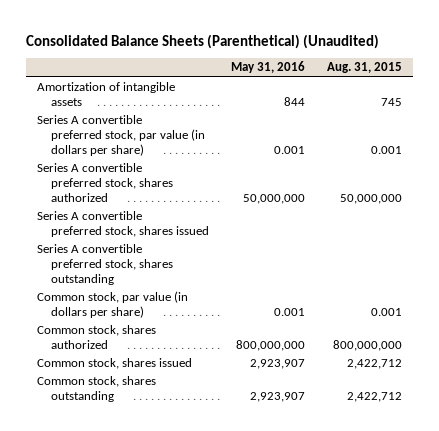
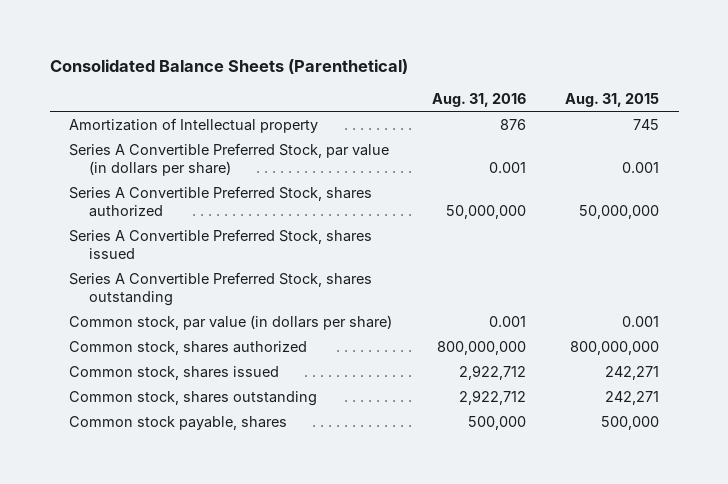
[26,33,380,49] Consolidated Balance Sheets (Parenthetical) (Unaudited) -> [49,58,408,74] Consolidated Balance Sheets (Parenthetical)
[231,61,306,74] May 31, 2016 -> none
none -> [431,92,526,107] Aug. 31, 2016
[37,82,176,107] Amortization of intangible assets -> [69,117,319,133] Amortization of Intellectual property
[37,115,206,156] Series A convertible preferred stock, par value (in dollars per share) -> [69,142,390,177] Series A Convertible Preferred Stock, par value (in dollars per share)
[37,163,174,202] Series A convertible preferred stock, shares authorized -> [69,185,373,218] Series A Convertible Preferred Stock, shares authorized
[37,211,210,238] Series A convertible preferred stock, shares issued -> [69,228,373,260] Series A Convertible Preferred Stock, shares issued
[37,244,174,285] Series A convertible preferred stock, shares outstanding -> [69,271,373,307] Series A Convertible Preferred Stock, shares outstanding
[347,359,403,370] 2,422,712 -> [605,365,660,380] 242,271
[347,392,403,403] 2,422,712 -> [605,390,660,405] 242,271
none -> [69,415,288,430] Common stock payable, shares

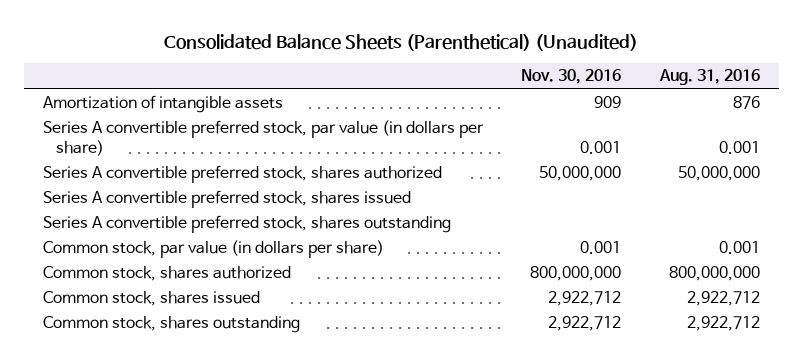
[49,58,408,74] Consolidated Balance Sheets (Parenthetical) -> [164,33,639,51] Consolidated Balance Sheets (Parenthetical) (Unaudited)
[565,92,660,107] Aug. 31, 2015 -> none
none -> [521,69,622,85] Nov. 30, 2016
[69,117,319,133] Amortization of Intellectual property -> [42,95,283,114] Amortization of intangible assets
[69,142,390,177] Series A Convertible Preferred Stock, par value (in dollars per share) -> [42,120,484,157] Series A convertible preferred stock, par value (in dollars per share)
[69,185,373,218] Series A Convertible Preferred Stock, shares authorized -> [42,165,442,184] Series A convertible preferred stock, shares authorized
[69,228,373,260] Series A Convertible Preferred Stock, shares issued -> [42,190,411,209] Series A convertible preferred stock, shares issued
[69,271,373,307] Series A Convertible Preferred Stock, shares outstanding -> [42,215,451,234] Series A convertible preferred stock, shares outstanding
[69,415,288,430] Common stock payable, shares -> none

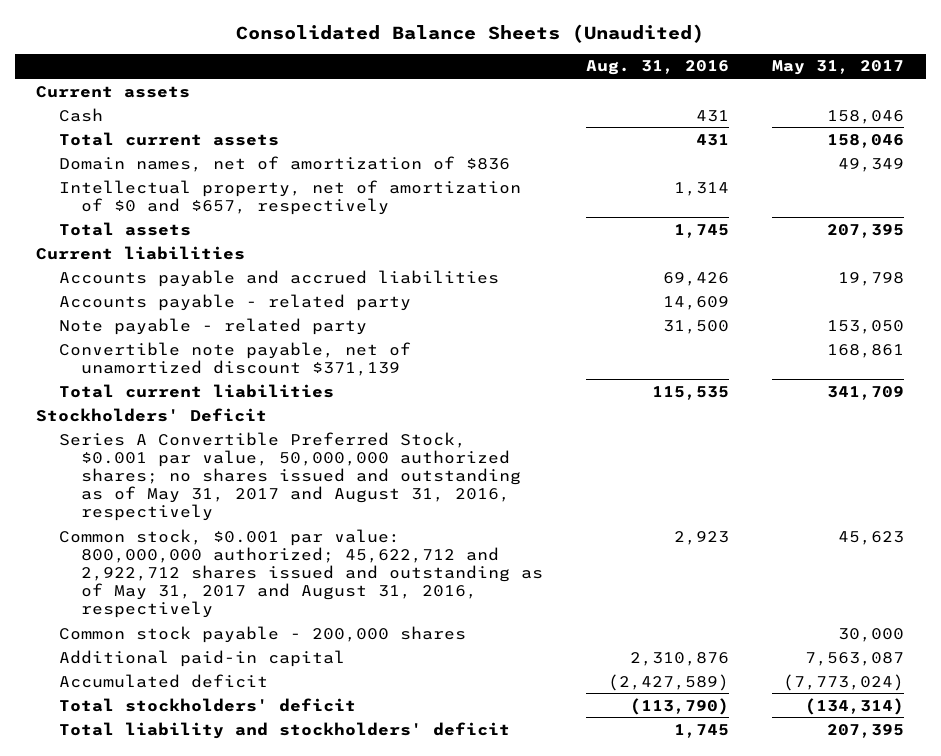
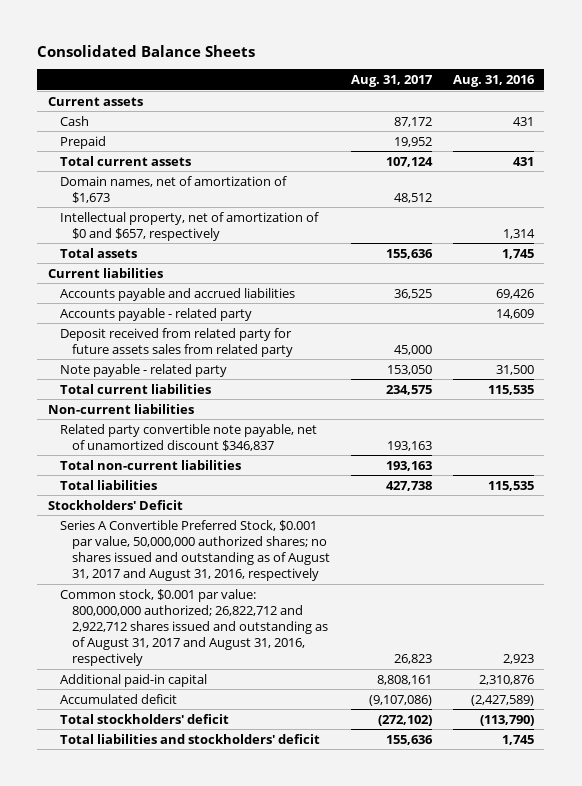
[236,23,705,43] Consolidated Balance Sheets (Unaudited) -> [37,44,256,57] Consolidated Balance Sheets
[772,60,905,76] May 31, 2017 -> none
none -> [350,75,433,88] Aug. 31, 2017
none -> [59,135,106,149] Prepaid
[58,155,510,172] Domain names, net of amortization of $836 -> [59,175,287,203] Domain names, net of amortization of $1,673
none -> [59,327,293,357] Deposit received from related party for future assets sales from related party
[58,341,411,376] Convertible note payable, net of unamortized discount $371,139 -> none
none -> [47,403,194,414] Non-current liabilities
none -> [59,423,317,451] Related party convertible note payable, net of unamortized discount $346,837
none -> [59,459,241,470] Total non-current liabilities
none -> [59,479,157,490] Total liabilities
[58,625,466,643] Common stock payable - 200,000 shares -> none
[58,431,521,521] Series A Convertible Preferred Stock, $0.001 par value, 50,000,000 authorized shares; no shares issued and outstanding as of May 31, 2017 and August 31, 2016, respectively -> [59,519,330,582] Series A Convertible Preferred Stock, $0.001 par value, 50,000,000 authorized shares; no shares issued and outstanding as of August 31, 2017 and August 31, 2016, respectively
[58,528,543,618] Common stock, $0.001 par value: 800,000,000 authorized; 45,622,712 and 2,922,712 shares issued and outstanding as of May 31, 2017 and August 31, 2016, respectively -> [59,588,328,667] Common stock, $0.001 par value: 800,000,000 authorized; 26,822,712 and 2,922,712 shares issued and outstanding as of August 31, 2017 and August 31, 2016, respectively
[58,721,510,739] Total liability and stockholders' deficit -> [59,733,320,744] Total liabilities and stockholders' deficit

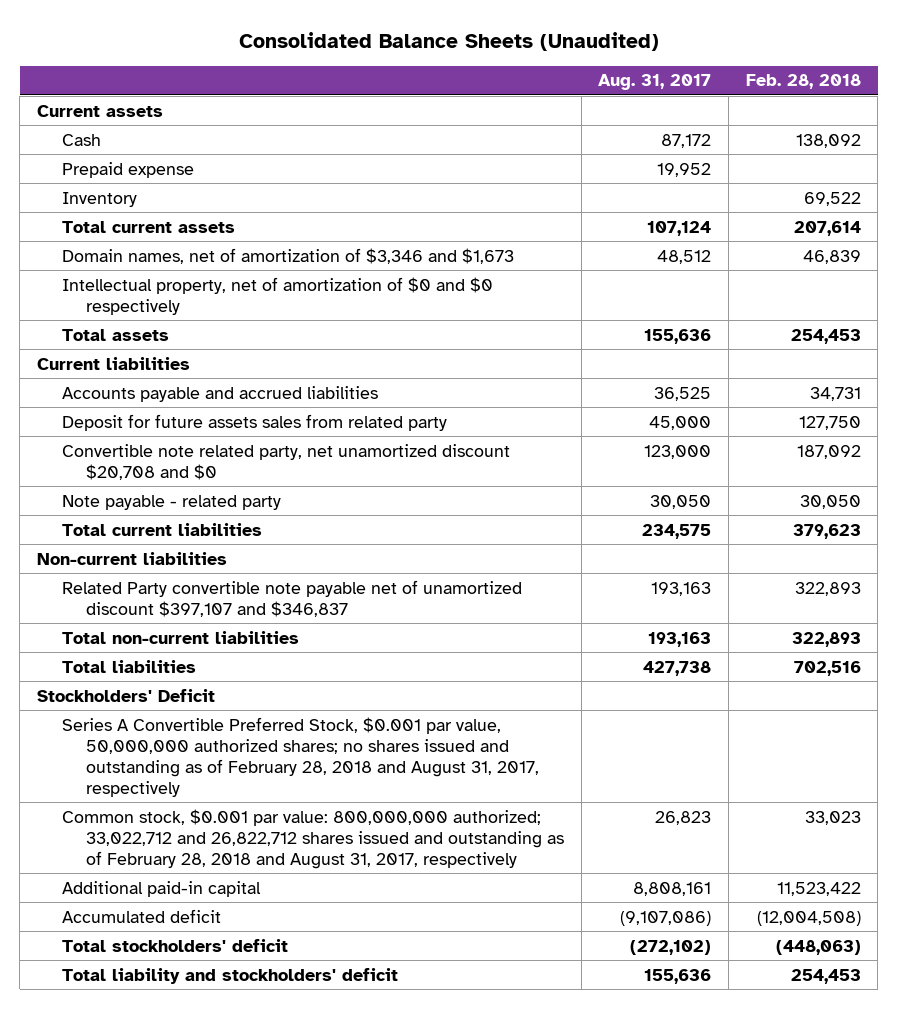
[37,44,256,57] Consolidated Balance Sheets -> [238,31,659,51] Consolidated Balance Sheets (Unaudited)
[452,75,535,88] Aug. 31, 2016 -> none
none -> [745,74,861,90] Feb. 28, 2018
[59,135,106,149] Prepaid -> [61,161,194,178] Prepaid expense
none -> [61,191,137,207] Inventory
[59,175,287,203] Domain names, net of amortization of $1,673 -> [61,247,514,264] Domain names, net of amortization of $3,346 and $1,673
[59,211,319,241] Intellectual property, net of amortization of $0 and $657, respectively -> [61,276,493,315] Intellectual property, net of amortization of $0 and $0 respectively
[59,307,252,321] Accounts payable - related party -> none
[59,327,293,357] Deposit received from related party for future assets sales from related party -> [61,413,447,431] Deposit for future assets sales from related party
none -> [61,443,510,480] Convertible note related party, net unamortized discount $20,708 and $0
[386,364,432,375] 153,050 -> [650,494,712,509] 30,050
[59,423,317,451] Related party convertible note payable, net of unamortized discount $346,837 -> [61,579,522,617] Related Party convertible note payable net of unamortized discount $397,107 and $346,837
[59,519,330,582] Series A Convertible Preferred Stock, $0.001 par value, 50,000,000 authorized shares; no shares issued and outstanding as of August 31, 2017 and August 31, 2016, respectively -> [61,716,540,797] Series A Convertible Preferred Stock, $0.001 par value, 50,000,000 authorized shares; no shares issued and outstanding as of February 28, 2018 and August 31, 2017, respectively
[59,588,328,667] Common stock, $0.001 par value: 800,000,000 authorized; 26,822,712 and 2,922,712 shares issued and outstanding as of August 31, 2017 and August 31, 2016, respectively -> [61,808,565,869] Common stock, $0.001 par value: 800,000,000 authorized; 33,022,712 and 26,822,712 shares issued and outstanding as of February 28, 2018 and August 31, 2017, respectively
[59,733,320,744] Total liabilities and stockholders' deficit -> [61,967,398,984] Total liability and stockholders' deficit

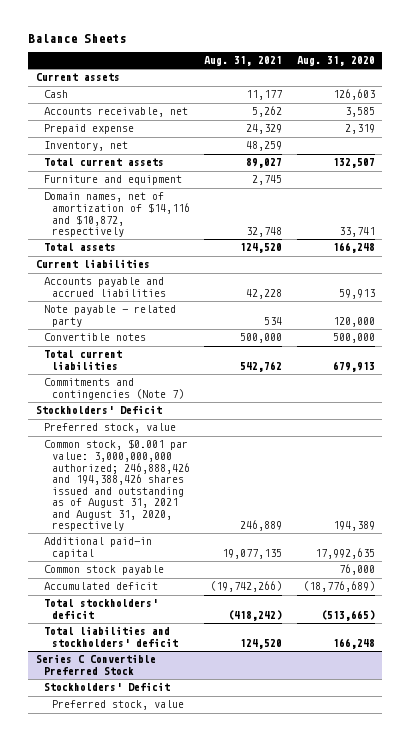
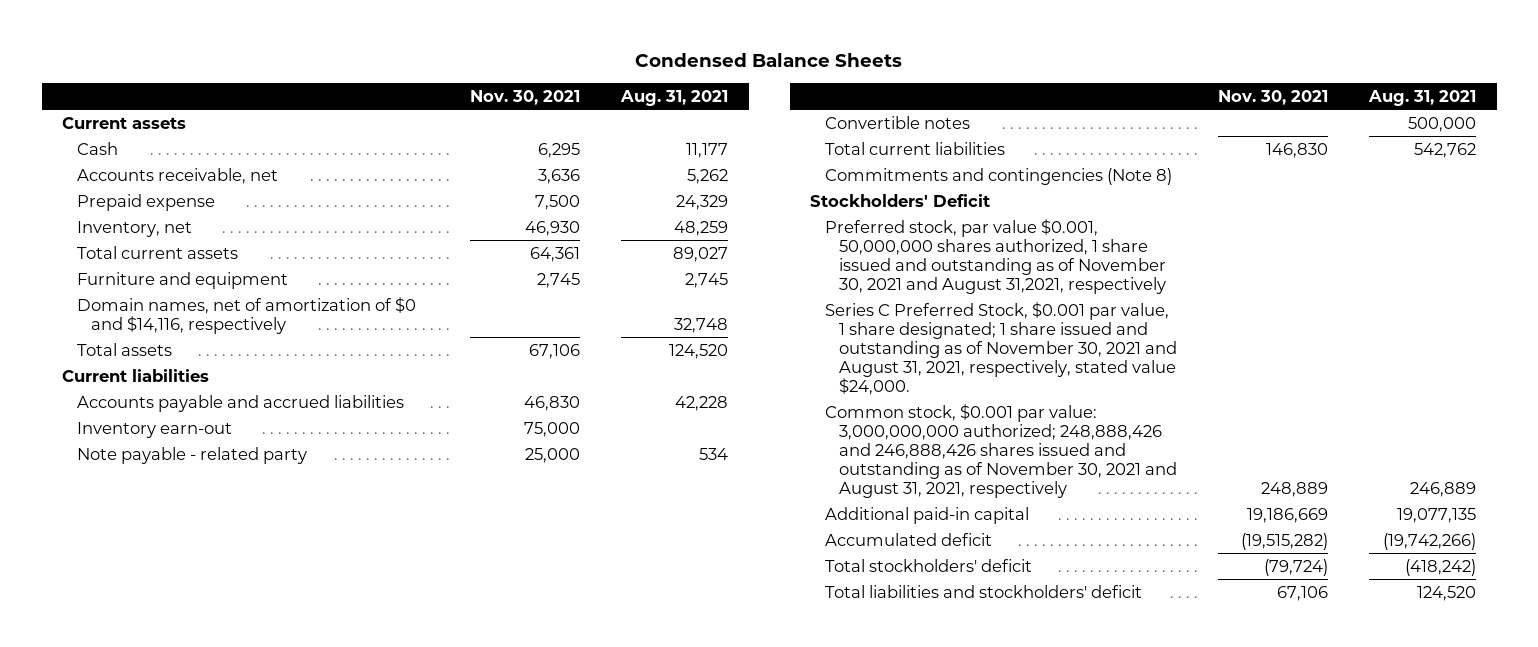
[28,33,127,43] Balance Sheets -> [635,53,903,68] Condensed Balance Sheets
[296,56,375,67] Aug. 31, 2020 -> none
none -> [470,90,581,106] Nov. 30, 2021
[43,192,190,238] Domain names, net of amortization of $14,116 and $10,872, respectively -> [76,296,416,334] Domain names, net of amortization of $0 and $14,116, respectively
none -> [76,421,232,438] Inventory earn-out
[43,378,184,400] Commitments and contingencies (Note 7) -> [824,167,1172,185] Commitments and contingencies (Note 8)
[43,423,176,434] Preferred stock, value -> [824,218,1167,294] Preferred stock, par value $0.001, 50,000,000 shares authorized, 1 share issued and outstanding as of November 30, 2021 and August 31,2021, respectively
none -> [824,301,1178,395] Series C Preferred Stock, $0.001 par value, 1 share designated; 1 share issued and outstanding as of November 30, 2021 and August 31, 2021, respectively, stated value $24,000.
[43,439,190,532] Common stock, $0.001 par value: 3,000,000,000 authorized; 246,888,426 and 194,388,426 shares issued and outstanding as of August 31, 2021 and August 31, 2020, respectively -> [824,403,1178,498] Common stock, $0.001 par value: 3,000,000,000 authorized; 248,888,426 and 246,888,426 shares issued and outstanding as of November 30, 2021 and August 31, 2021, respectively
[43,565,164,576] Common stock payable -> none
[35,654,156,675] Series C Convertible Preferred Stock -> none
[43,682,170,692] Stockholders' Deficit -> none
[51,700,184,711] Preferred stock, value -> none

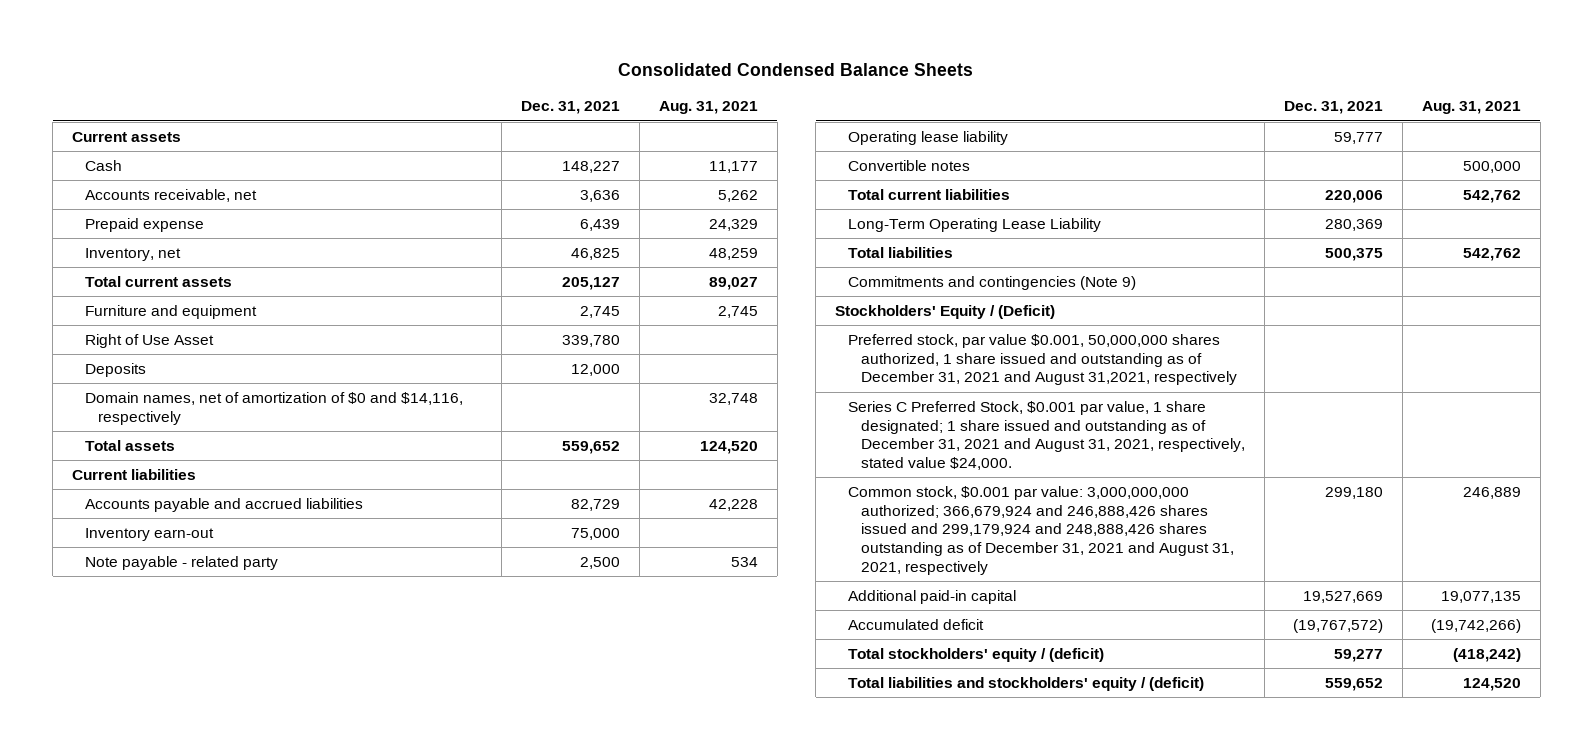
[635,53,903,68] Condensed Balance Sheets -> [618,63,974,77] Consolidated Condensed Balance Sheets
[470,90,581,106] Nov. 30, 2021 -> none
none -> [520,101,620,115] Dec. 31, 2021
none -> [84,333,214,348] Right of Use Asset
none -> [84,362,146,377] Deposits
none -> [847,130,1008,145] Operating lease liability
none -> [847,217,1101,232] Long-Term Operating Lease Liability
none -> [847,246,953,258] Total liabilities
[824,167,1172,185] Commitments and contingencies (Note 8) -> [847,275,1136,290] Commitments and contingencies (Note 9)
[810,193,991,207] Stockholders' Deficit -> [835,304,1056,319] Stockholders' Equity / (Deficit)
[824,218,1167,294] Preferred stock, par value $0.001, 50,000,000 shares authorized, 1 share issued and outstanding as of November 30, 2021 and August 31,2021, respectively -> [847,333,1237,386] Preferred stock, par value $0.001, 50,000,000 shares authorized, 1 share issued and outstanding as of December 31, 2021 and August 31,2021, respectively
[824,301,1178,395] Series C Preferred Stock, $0.001 par value, 1 share designated; 1 share issued and outstanding as of November 30, 2021 and August 31, 2021, respectively, stated value $24,000. -> [847,400,1245,471] Series C Preferred Stock, $0.001 par value, 1 share designated; 1 share issued and outstanding as of December 31, 2021 and August 31, 2021, respectively, stated value $24,000.
[824,403,1178,498] Common stock, $0.001 par value: 3,000,000,000 authorized; 248,888,426 and 246,888,426 shares issued and outstanding as of November 30, 2021 and August 31, 2021, respectively -> [847,485,1234,576] Common stock, $0.001 par value: 3,000,000,000 authorized; 366,679,924 and 246,888,426 shares issued and 299,179,924 and 248,888,426 shares outstanding as of December 31, 2021 and August 31, 2021, respectively
[824,558,1032,572] Total stockholders' deficit -> [847,647,1104,662] Total stockholders' equity / (deficit)
[824,584,1142,598] Total liabilities and stockholders' deficit -> [847,676,1204,691] Total liabilities and stockholders' equity / (deficit)

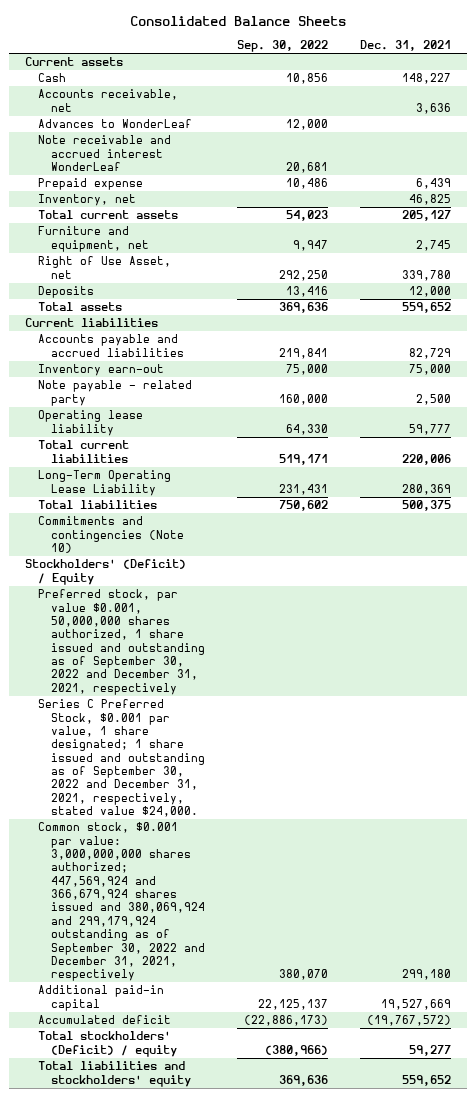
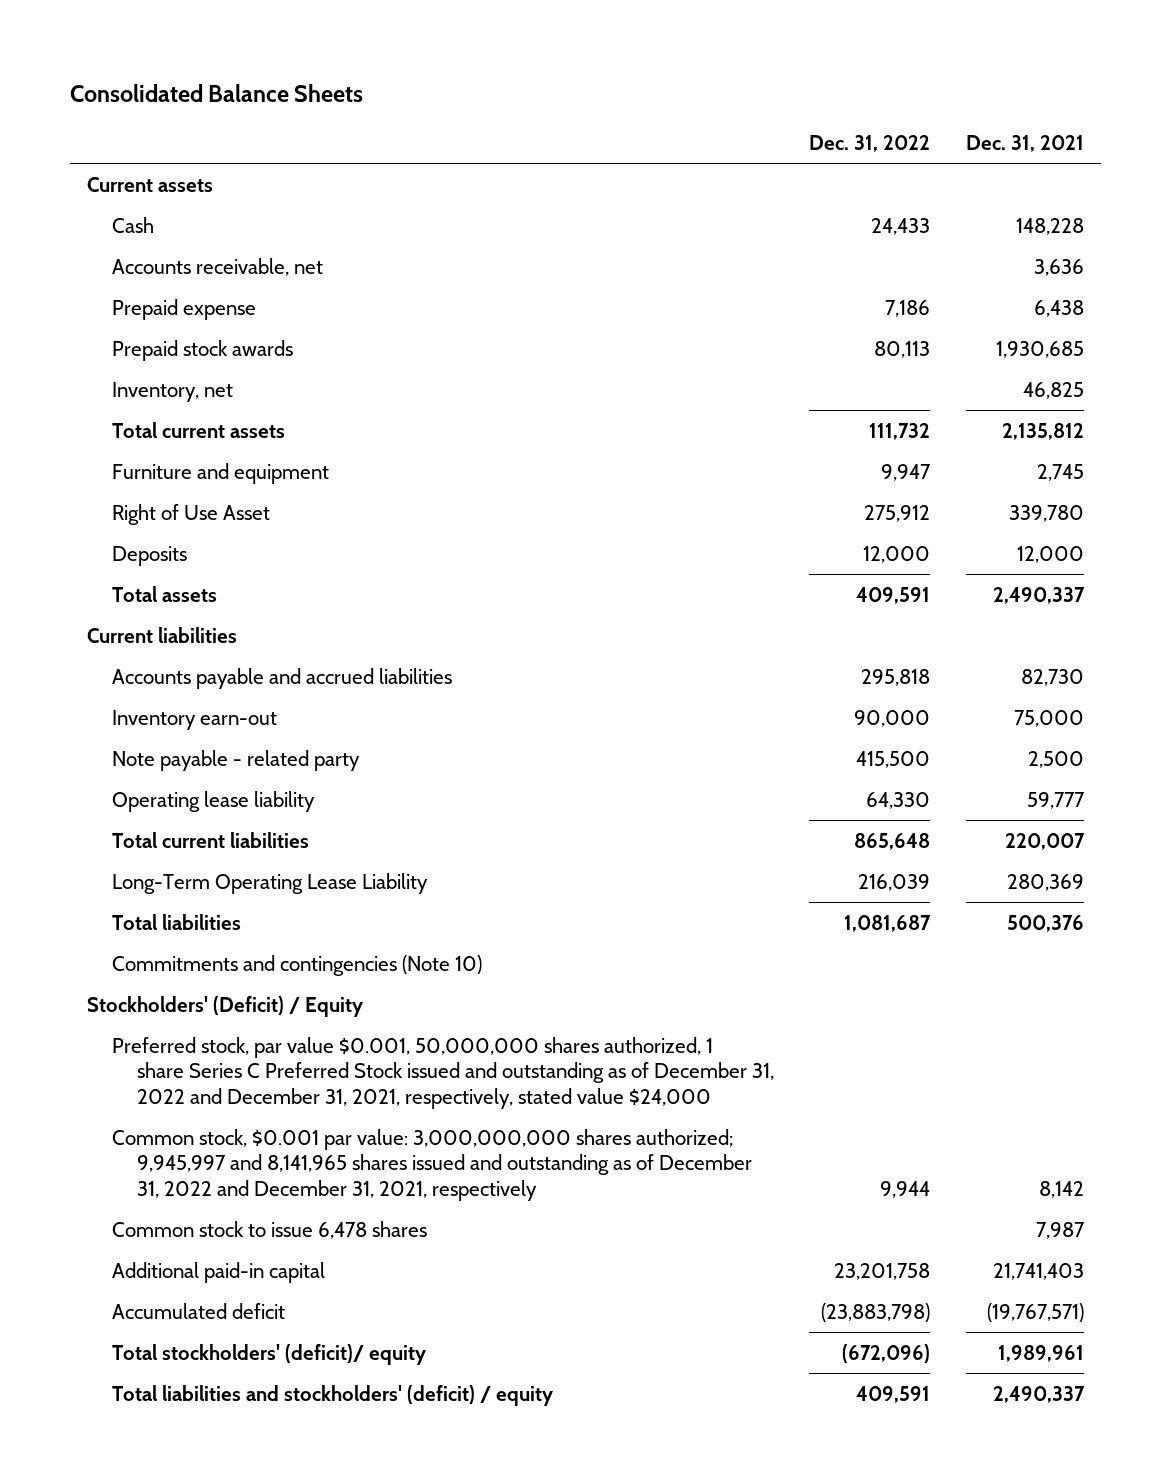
[236,40,328,53] Sep. 30, 2022 -> none
none -> [809,134,931,152] Dec. 31, 2022
[401,73,451,85] 148,227 -> [1015,217,1084,235] 148,228
[38,119,193,129] Advances to WonderLeaf -> none
[38,135,172,172] Note receivable and accrued interest WonderLeaf -> none
[415,178,451,190] 6,439 -> [1033,299,1084,317] 6,438
none -> [112,339,294,361] Prepaid stock awards
[401,210,451,222] 205,127 -> [1001,422,1084,440] 2,135,812
[38,226,149,252] Furniture and equipment, net -> [112,462,330,484] Furniture and equipment
[38,256,172,279] Right of Use Asset, net -> [112,503,271,525] Right of Use Asset
[401,302,451,314] 559,652 -> [992,586,1085,604] 2,490,337
[408,347,451,359] 82,729 -> [1020,668,1084,686] 82,730
[401,453,451,465] 220,006 -> [1004,832,1085,850] 220,007
[401,500,451,512] 500,375 -> [1006,914,1084,932] 500,376
[38,699,205,818] Series C Preferred Stock, $0.001 par value, 1 share designated; 1 share issued and outstanding as of September 30, 2022 and December 31, 2021, respectively, stated value $24,000. -> none
[38,589,205,695] Preferred stock, par value $0.001, 50,000,000 shares authorized, 1 share issued and outstanding as of September 30, 2022 and December 31, 2021, respectively -> [112,1036,775,1110] Preferred stock, par value $0.001, 50,000,000 shares authorized, 1 share Series C Preferred Stock issued and outstanding as of December 31, 2022 and December 31, 2021, respectively, stated value $24,000
[38,822,205,982] Common stock, $0.001 par value: 3,000,000,000 shares authorized; 447,569,924 and 366,679,924 shares issued and 380,069,924 and 299,179,924 outstanding as of September 30, 2022 and December 31, 2021, respectively -> [112,1128,753,1202] Common stock, $0.001 par value: 3,000,000,000 shares authorized; 9,945,997 and 8,141,965 shares issued and outstanding as of December 31, 2022 and December 31, 2021, respectively
[401,969,451,981] 299,180 -> [1038,1181,1084,1199] 8,142
none -> [112,1220,428,1239] Common stock to issue 6,478 shares
[380,998,451,1010] 19,527,669 -> [992,1262,1084,1280] 21,741,403
[366,1015,451,1027] (19,767,572) -> [986,1302,1084,1322] (19,767,571)
[38,1031,177,1057] Total stockholders' (Deficit) / equity -> [112,1343,427,1365] Total stockholders' (deficit)/ equity
[408,1044,451,1056] 59,277 -> [997,1344,1084,1362] 1,989,961
[38,1061,191,1087] Total liabilities and stockholders' equity -> [112,1384,554,1406] Total liabilities and stockholders' (deficit) / equity
[401,1074,451,1086] 559,652 -> [992,1385,1085,1403] 2,490,337

